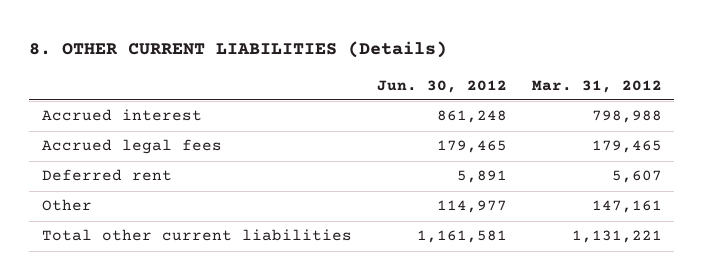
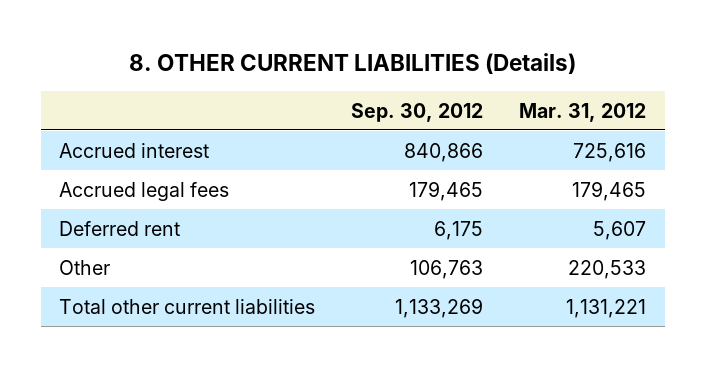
[376,79,507,93] Jun. 30, 2012 -> none
none -> [351,102,484,122] Sep. 30, 2012
[591,110,662,124] 798,988 -> [573,142,647,162] 725,616
[591,200,662,214] 147,161 -> [568,259,647,279] 220,533

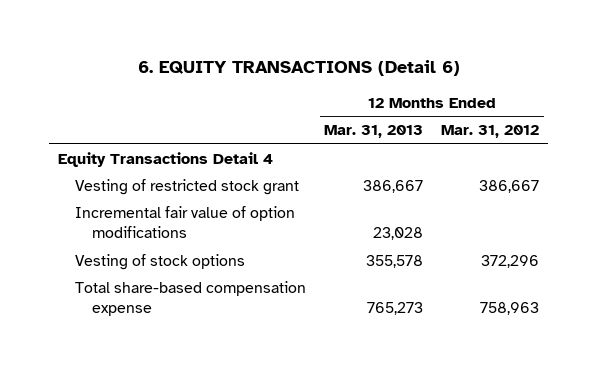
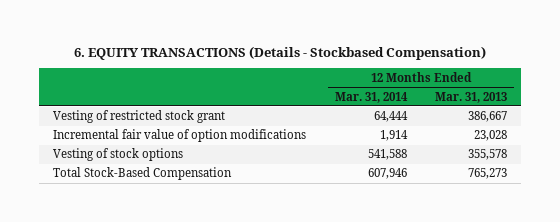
[137,60,460,77] 6. EQUITY TRANSACTIONS (Detail 6) -> [74,45,487,60] 6. EQUITY TRANSACTIONS (Details - Stockbased Compensation)
[441,125,540,139] Mar. 31, 2012 -> none
none -> [334,91,408,103] Mar. 31, 2014
[58,151,274,167] Equity Transactions Detail 4 -> none
[74,280,306,317] Total share-based compensation expense -> [53,167,233,181] Total Stock-Based Compensation

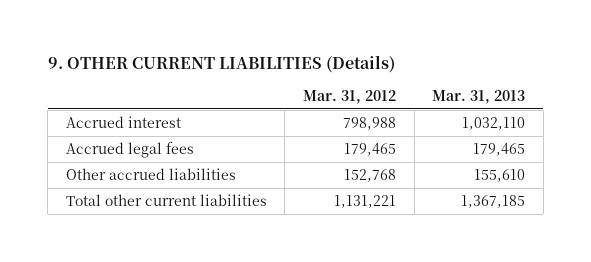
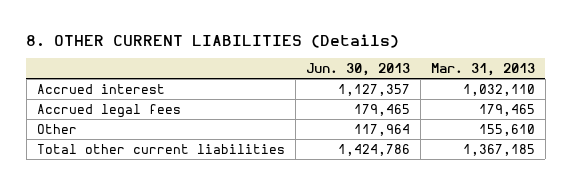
[47,55,395,74] 9. OTHER CURRENT LIABILITIES (Details) -> [26,33,400,48] 8. OTHER CURRENT LIABILITIES (Details)
[303,89,397,104] Mar. 31, 2012 -> none
none -> [305,62,410,76] Jun. 30, 2013
[65,167,236,180] Other accrued liabilities -> [36,123,77,134] Other

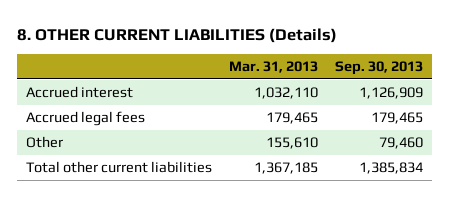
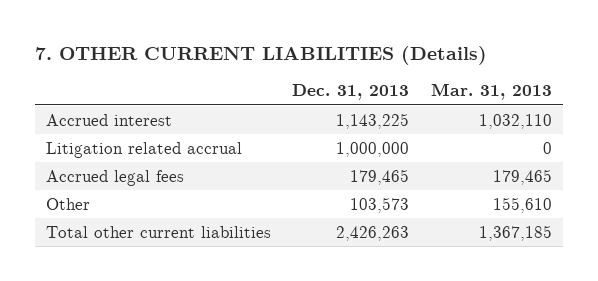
[17,27,338,43] 8. OTHER CURRENT LIABILITIES (Details) -> [34,46,487,66] 7. OTHER CURRENT LIABILITIES (Details)
[335,60,424,75] Sep. 30, 2013 -> none
none -> [292,84,410,101] Dec. 31, 2013
none -> [45,141,242,158] Litigation related accrual

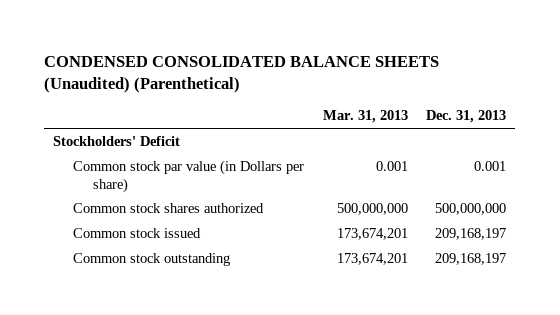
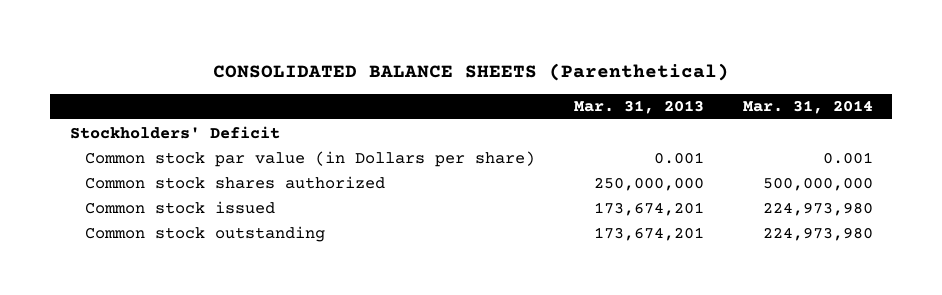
[44,55,440,93] CONDENSED CONSOLIDATED BALANCE SHEETS (Unaudited) (Parenthetical) -> [213,62,730,81] CONSOLIDATED BALANCE SHEETS (Parenthetical)
[426,110,507,124] Dec. 31, 2013 -> none
none -> [742,100,873,115] Mar. 31, 2014
[336,203,408,216] 500,000,000 -> [594,176,705,191] 250,000,000

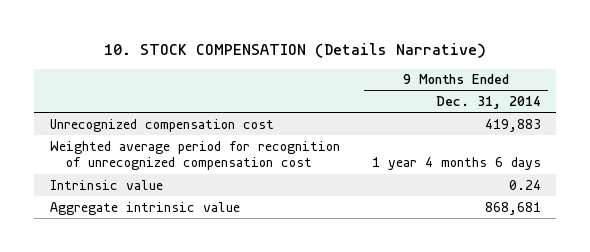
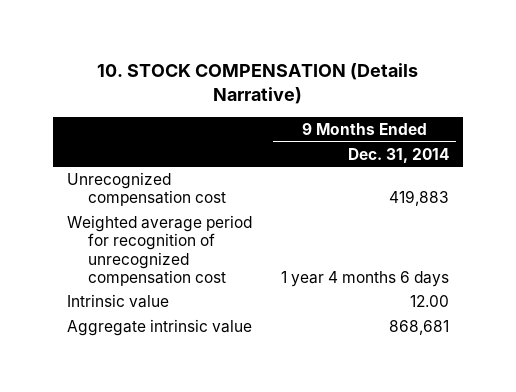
[508,179,541,190] 0.24 -> [409,294,449,307] 12.00

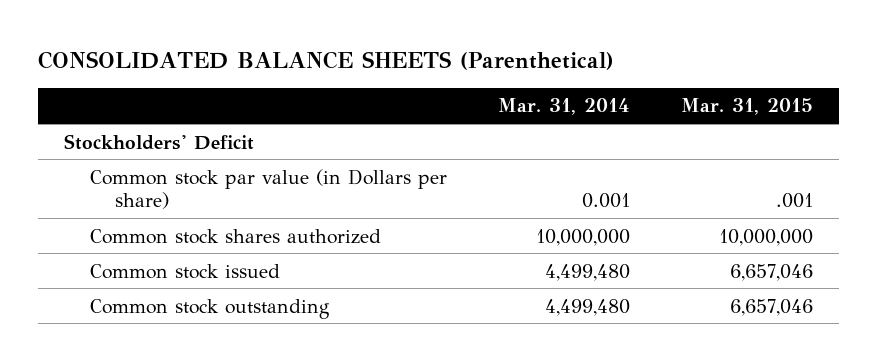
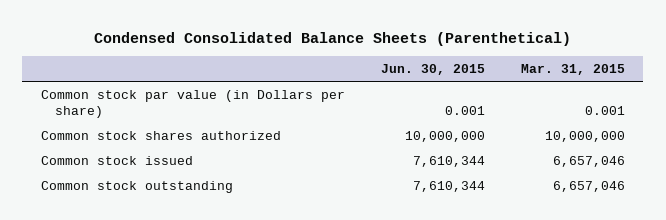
[37,51,614,71] CONSOLIDATED BALANCE SHEETS (Parenthetical) -> [93,31,571,46] Condensed Consolidated Balance Sheets (Parenthetical)
[497,98,630,116] Mar. 31, 2014 -> none
none -> [380,64,485,76] Jun. 30, 2015
[63,133,254,150] Stockholders' Deficit -> none
[776,193,814,209] .001 -> [585,106,626,116] 0.001

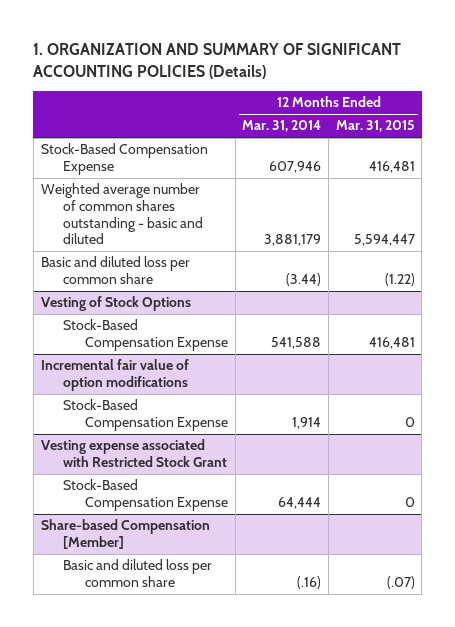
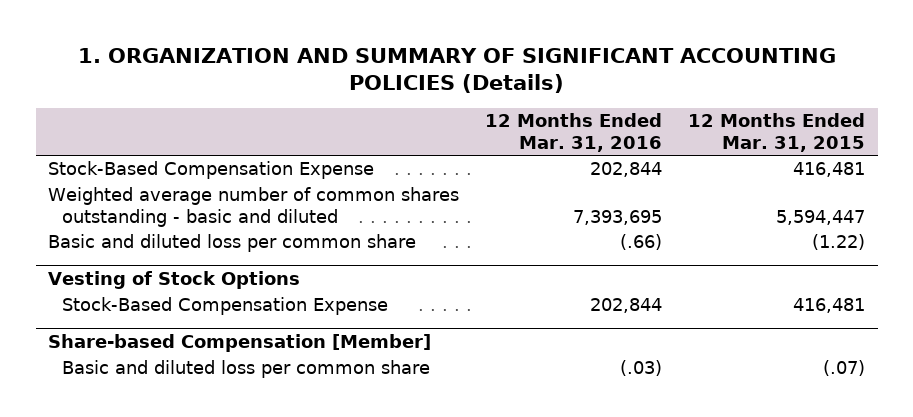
[242,120,322,133] Mar. 31, 2014 -> none
none -> [485,113,663,152] 12 Months Ended Mar. 31, 2016
[40,359,189,392] Incremental fair value of option modifications -> none
[62,399,229,432] Stock-Based Compensation Expense -> none
[40,439,227,468] Vesting expense associated with Restricted Stock Grant -> none
[62,479,229,512] Stock-Based Compensation Expense -> none

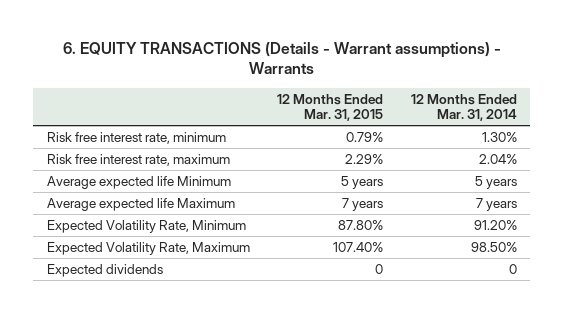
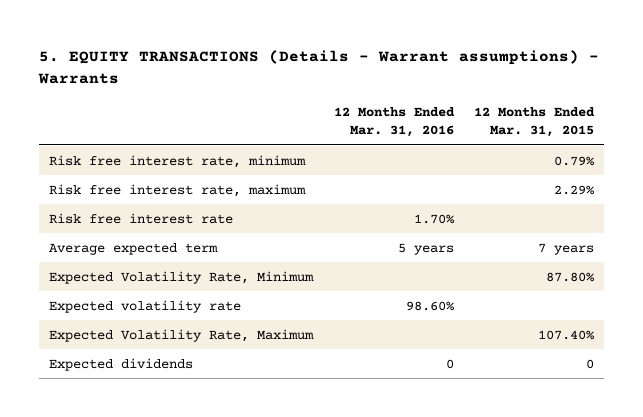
[62,41,501,75] 6. EQUITY TRANSACTIONS (Details - Warrant assumptions) - Warrants -> [38,50,600,85] 5. EQUITY TRANSACTIONS (Details - Warrant assumptions) - Warrants
[410,93,517,122] 12 Months Ended Mar. 31, 2014 -> none
none -> [333,107,455,138] 12 Months Ended Mar. 31, 2016
[46,175,231,189] Average expected life Minimum -> none
none -> [49,212,234,224] Risk free interest rate
[46,197,235,211] Average expected life Maximum -> [49,242,219,255] Average expected term
none -> [49,299,242,313] Expected volatility rate

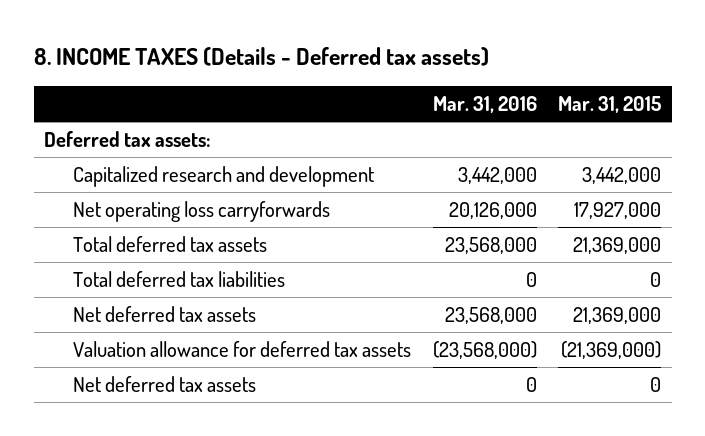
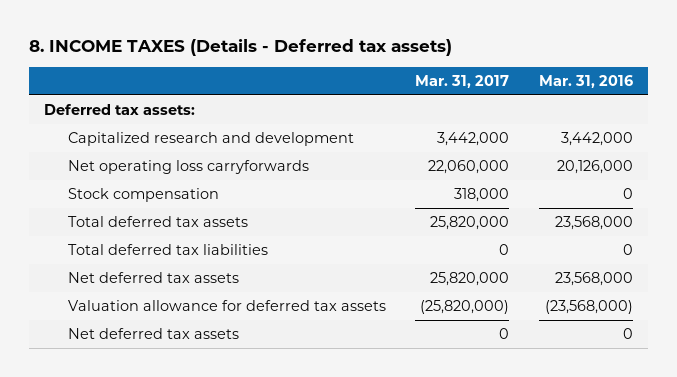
[558,96,662,114] Mar. 31, 2015 -> none
none -> [415,75,510,89] Mar. 31, 2017
none -> [67,188,219,203] Stock compensation

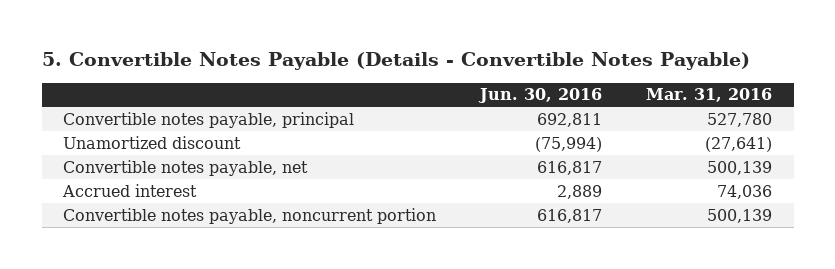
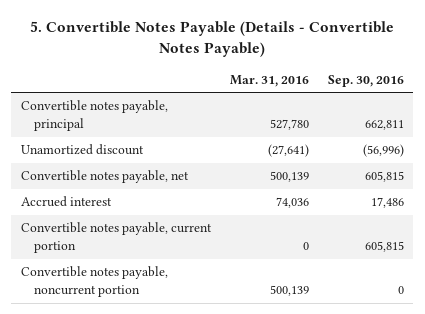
[478,88,603,104] Jun. 30, 2016 -> none
none -> [327,74,404,87] Sep. 30, 2016
none -> [20,222,212,253] Convertible notes payable, current portion

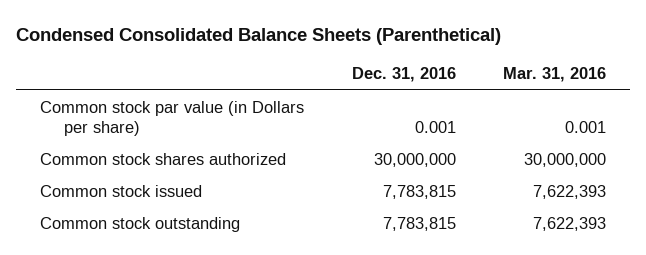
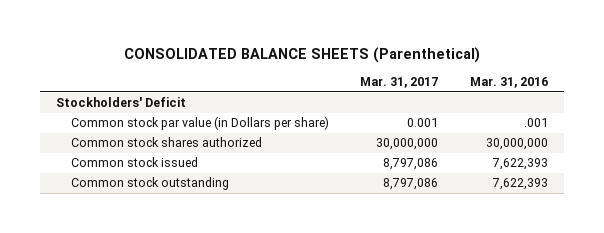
[15,28,501,46] Condensed Consolidated Balance Sheets (Parenthetical) -> [123,47,480,64] CONSOLIDATED BALANCE SHEETS (Parenthetical)
[351,67,456,83] Dec. 31, 2016 -> none
none -> [360,77,439,89] Mar. 31, 2017
none -> [55,97,186,108] Stockholders' Deficit
[565,120,607,133] 0.001 -> [524,118,549,128] .001

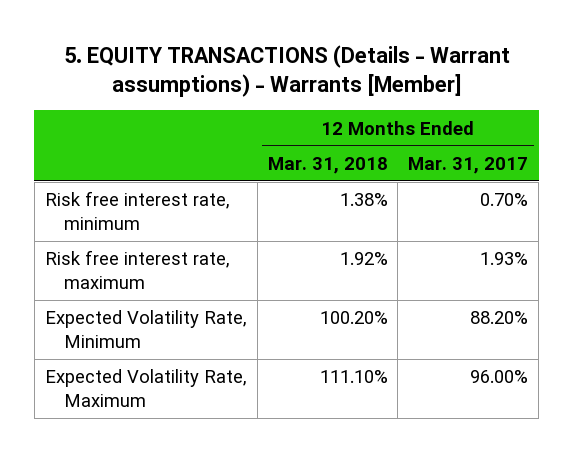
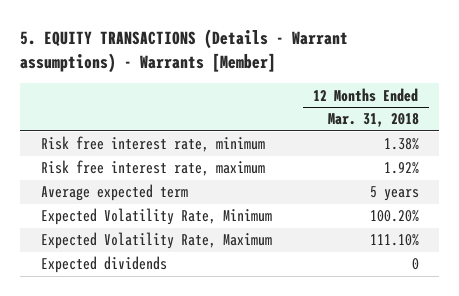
[408,156,529,174] Mar. 31, 2017 -> none
none -> [40,184,188,202] Average expected term
none -> [40,256,167,274] Expected dividends

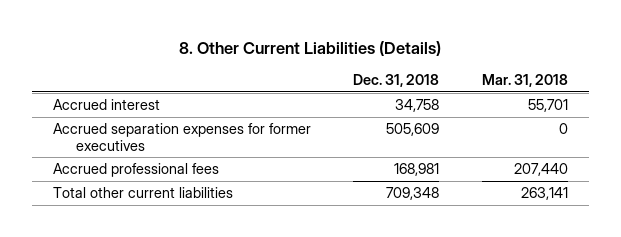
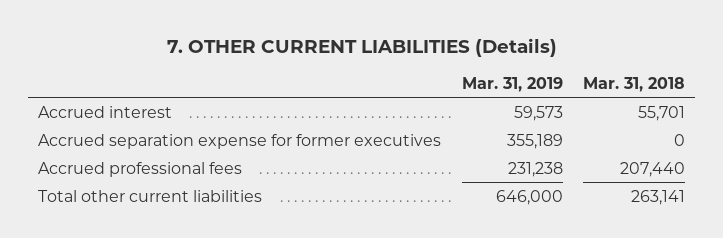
[179,41,442,57] 8. Other Current Liabilities (Details) -> [166,38,557,58] 7. OTHER CURRENT LIABILITIES (Details)
[353,74,440,88] Dec. 31, 2018 -> none
none -> [461,77,563,93] Mar. 31, 2019
[52,122,311,151] Accrued separation expenses for former executives -> [38,133,442,149] Accrued separation expense for former executives

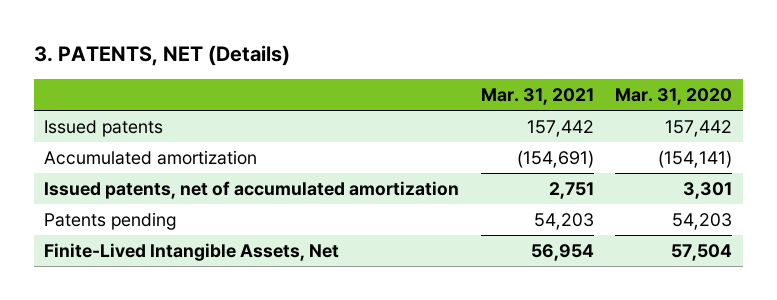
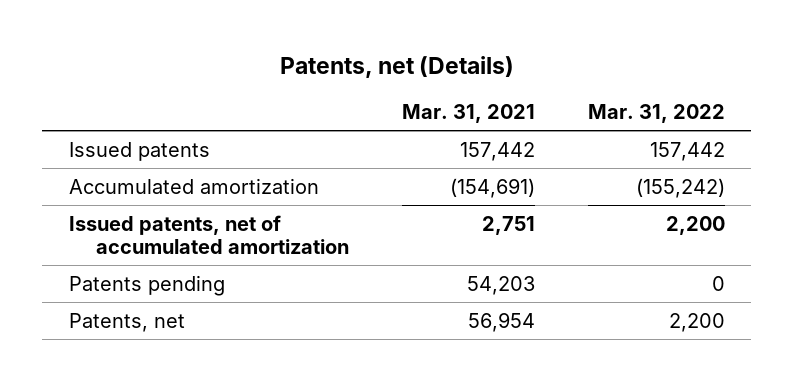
[33,45,290,67] 3. PATENTS, NET (Details) -> [279,55,514,78] Patents, net (Details)
[615,87,733,105] Mar. 31, 2020 -> none
none -> [587,104,725,124] Mar. 31, 2022
[44,242,340,261] Finite-Lived Intangible Assets, Net -> [68,312,185,332] Patents, net

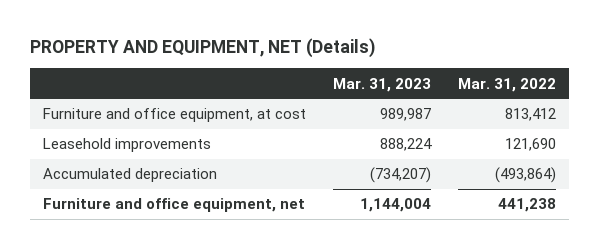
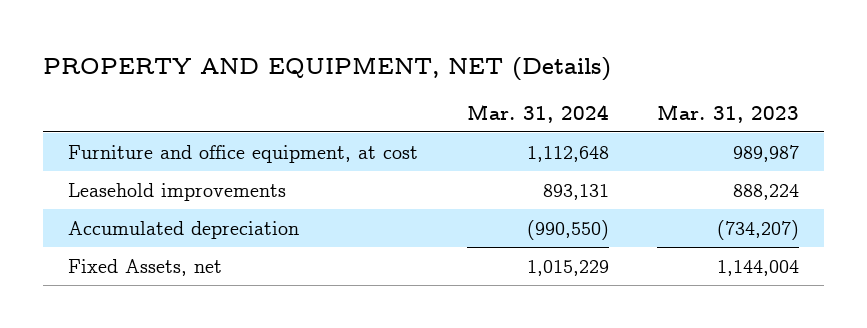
[457,77,556,92] Mar. 31, 2022 -> none
none -> [466,103,609,123] Mar. 31, 2024
[43,198,306,213] Furniture and office equipment, net -> [67,258,222,276] Fixed Assets, net

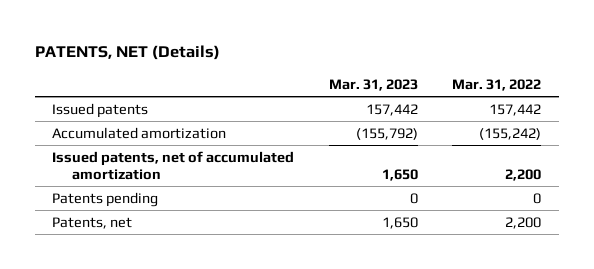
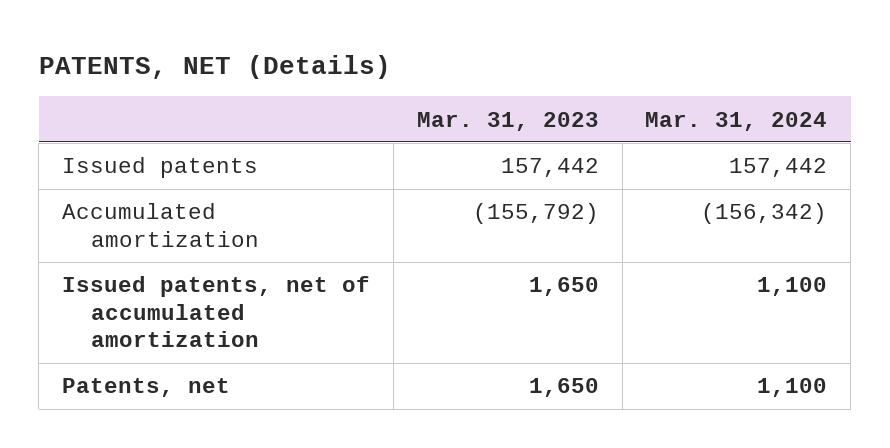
[452,78,542,91] Mar. 31, 2022 -> none
none -> [645,111,828,131] Mar. 31, 2024
[52,191,159,207] Patents pending -> none

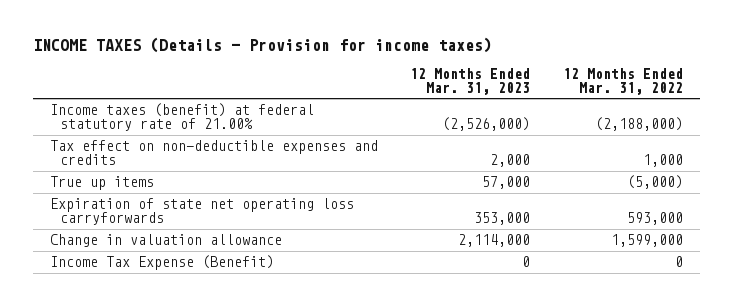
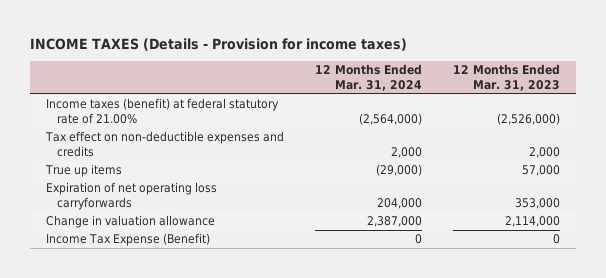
[563,67,684,95] 12 Months Ended Mar. 31, 2022 -> none
none -> [314,64,422,92] 12 Months Ended Mar. 31, 2024
[49,198,354,226] Expiration of state net operating loss carryforwards -> [45,182,217,211] Expiration of net operating loss carryforwards

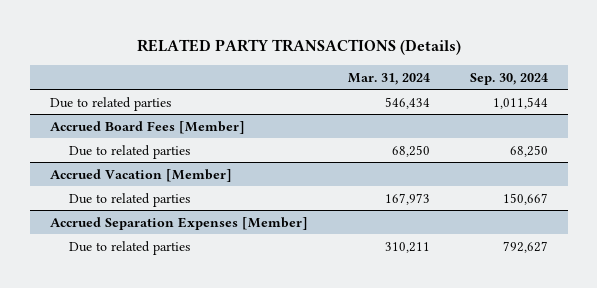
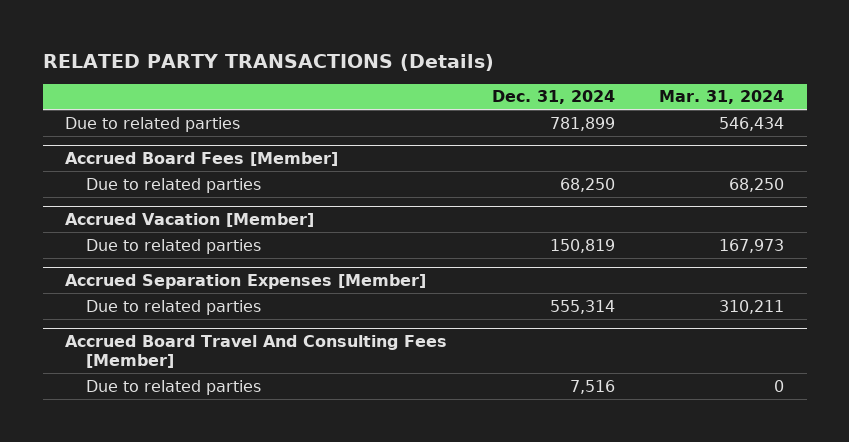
[469,72,548,85] Sep. 30, 2024 -> none
none -> [491,90,615,105] Dec. 31, 2024
none -> [65,335,448,368] Accrued Board Travel And Consulting Fees [Member]
none -> [85,379,261,395] Due to related parties

